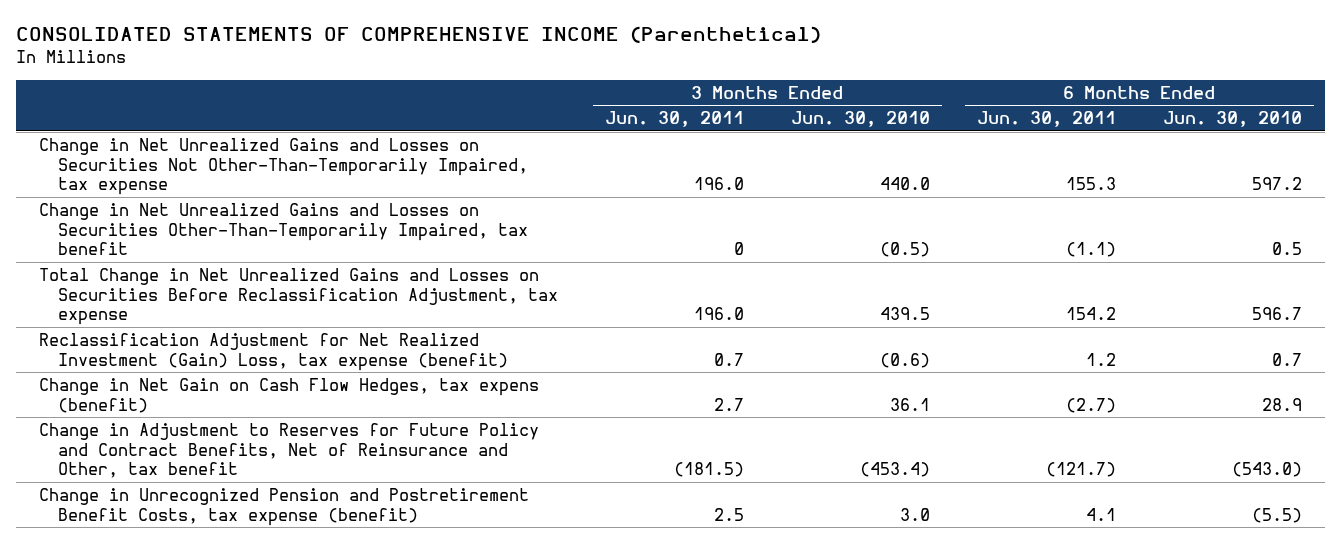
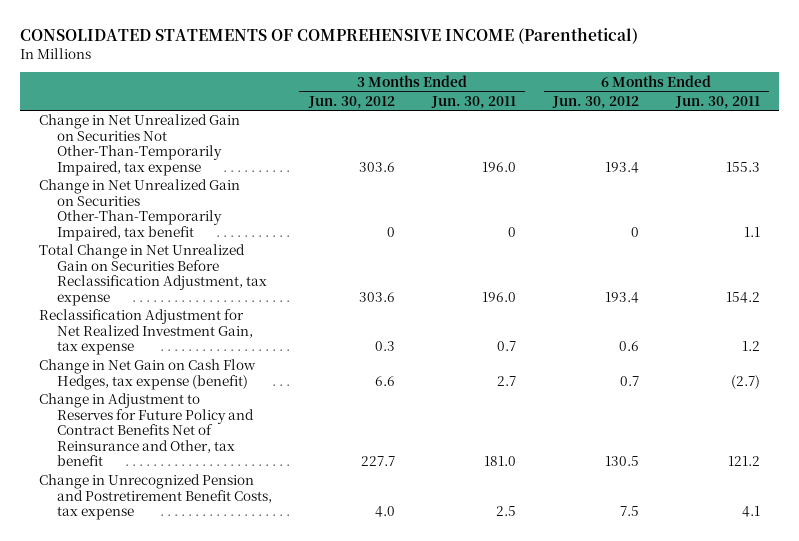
[790,111,930,128] Jun. 30, 2010 -> none
[1162,111,1302,128] Jun. 30, 2010 -> none
none -> [307,95,395,109] Jun. 30, 2012
none -> [551,95,639,109] Jun. 30, 2012
[39,138,528,196] Change in Net Unrealized Gains and Losses on Securities Not Other-Than-Temporarily Impaired, tax expense -> [39,114,241,176] Change in Net Unrealized Gain on Securities Not Other-Than-Temporarily Impaired, tax expense
[39,203,528,256] Change in Net Unrealized Gains and Losses on Securities Other-Than-Temporarily Impaired, tax benefit -> [39,179,241,241] Change in Net Unrealized Gain on Securities Other-Than-Temporarily Impaired, tax benefit
[1065,242,1116,258] (1.1) -> [744,226,761,237] 1.1
[39,268,558,326] Total Change in Net Unrealized Gains and Losses on Securities Before Reclassification Adjustment, tax expense -> [39,244,267,306] Total Change in Net Unrealized Gain on Securities Before Reclassification Adjustment, tax expense
[39,333,508,371] Reclassification Adjustment for Net Realized Investment (Gain) Loss, tax expense (benefit) -> [39,309,253,356] Reclassification Adjustment for Net Realized Investment Gain, tax expense
[39,378,540,413] Change in Net Gain on Cash Flow Hedges, tax expens (benefit) -> [39,359,257,390] Change in Net Gain on Cash Flow Hedges, tax expense (benefit)
[39,423,540,479] Change in Adjustment to Reserves for Future Policy and Contract Benefits, Net of Reinsurance and Other, tax benefit -> [39,393,254,467] Change in Adjustment to Reserves for Future Policy and Contract Benefits Net of Reinsurance and Other, tax benefit
[673,462,744,478] (181.5) -> [483,456,516,467] 181.0
[1045,462,1116,478] (121.7) -> [728,456,761,467] 121.2
[39,488,530,526] Change in Unrecognized Pension and Postretirement Benefit Costs, tax expense (benefit) -> [39,474,272,521] Change in Unrecognized Pension and Postretirement Benefit Costs, tax expense

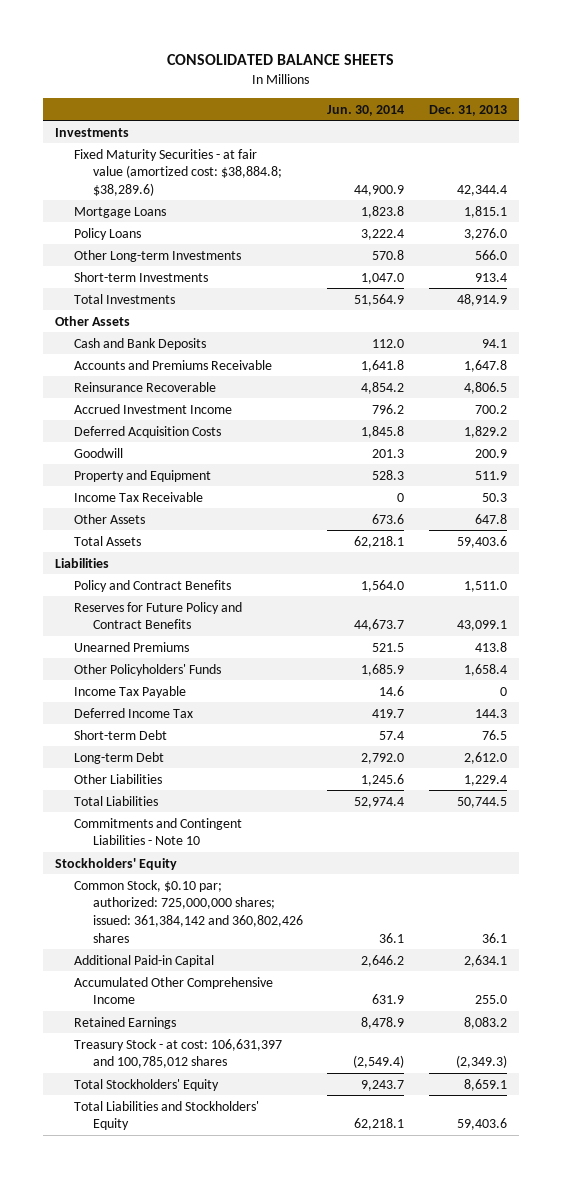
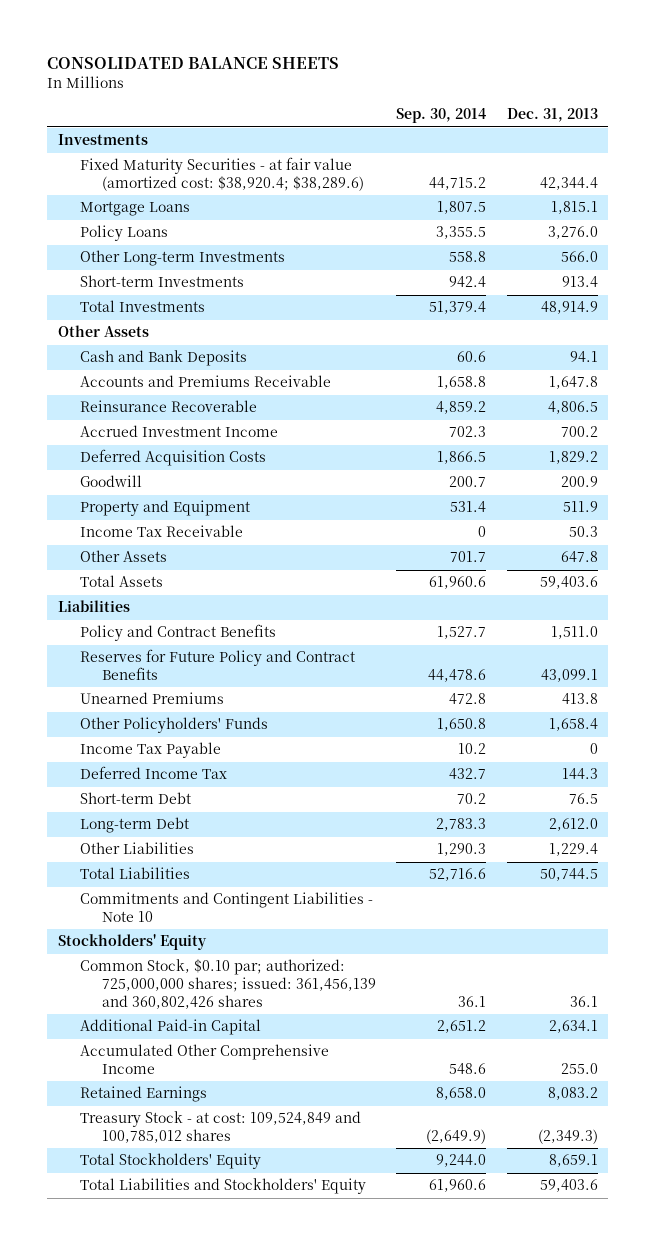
[327,104,405,116] Jun. 30, 2014 -> none
none -> [396,108,487,124] Sep. 30, 2014
[74,148,282,196] Fixed Maturity Securities - at fair value (amortized cost: $38,884.8; $38,289.6) -> [79,157,364,192] Fixed Maturity Securities - at fair value (amortized cost: $38,920.4; $38,289.6)
[74,879,303,943] Common Stock, $0.10 par; authorized: 725,000,000 shares; issued: 361,384,142 and 360,802,426 shares -> [79,959,376,1009] Common Stock, $0.10 par; authorized: 725,000,000 shares; issued: 361,456,139 and 360,802,426 shares
[74,1038,283,1069] Treasury Stock - at cost: 106,631,397 and 100,785,012 shares -> [79,1111,361,1144] Treasury Stock - at cost: 109,524,849 and 100,785,012 shares

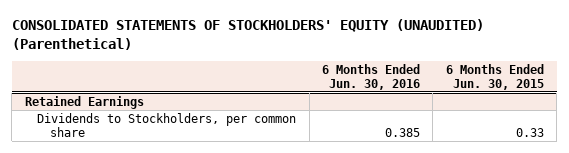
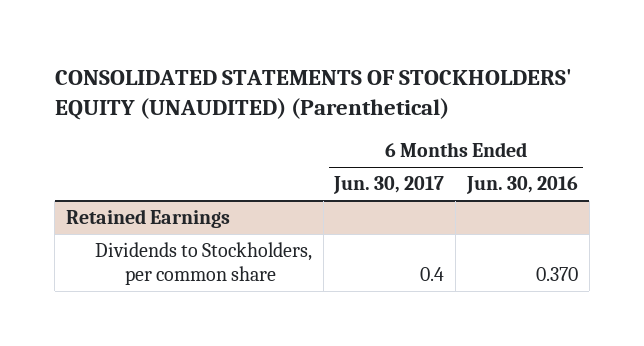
[445,63,544,90] 6 Months Ended Jun. 30, 2015 -> none
none -> [333,176,445,195] Jun. 30, 2017
[385,127,421,137] 0.385 -> [535,266,578,281] 0.370

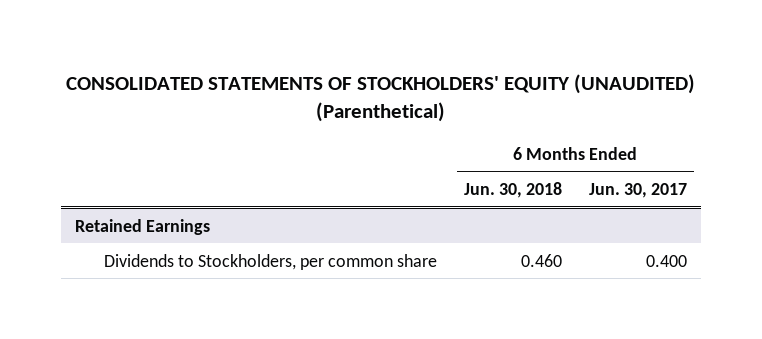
[465,176,578,195] Jun. 30, 2016 -> none
none -> [463,182,562,199] Jun. 30, 2018
[420,266,445,281] 0.4 -> [646,254,688,267] 0.400

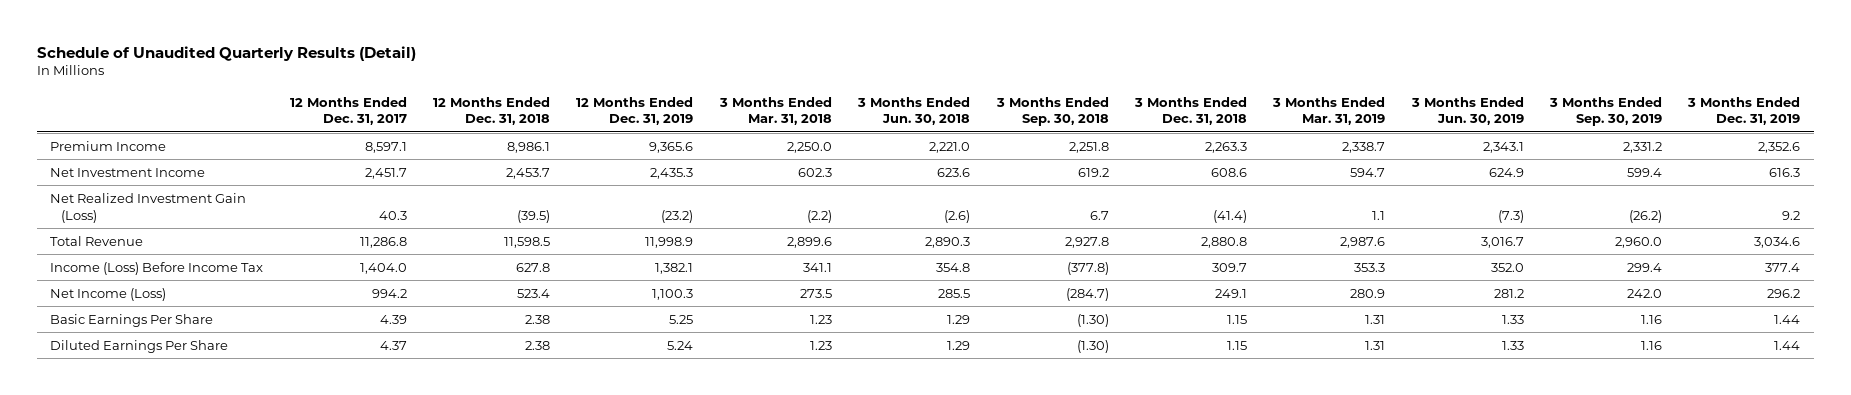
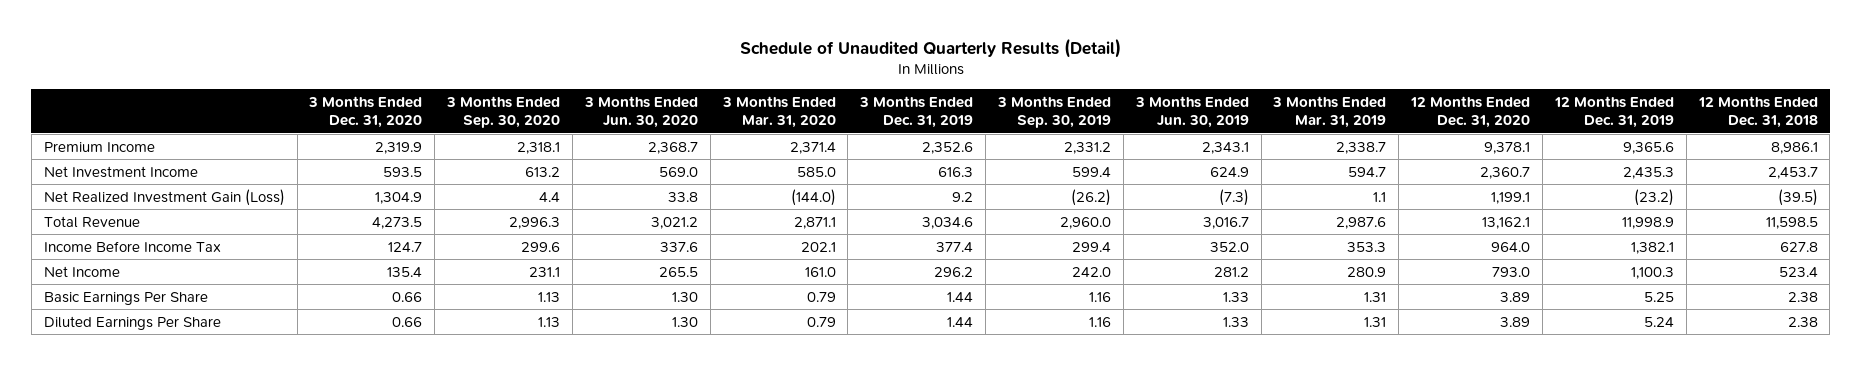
[289,96,407,126] 12 Months Ended Dec. 31, 2017 -> none
[718,96,832,126] 3 Months Ended Mar. 31, 2018 -> none
[857,96,971,126] 3 Months Ended Jun. 30, 2018 -> none
[995,96,1109,127] 3 Months Ended Sep. 30, 2018 -> none
[1133,96,1247,126] 3 Months Ended Dec. 31, 2018 -> none
none -> [308,95,423,129] 3 Months Ended Dec. 31, 2020
none -> [446,95,561,129] 3 Months Ended Sep. 30, 2020
none -> [583,95,698,129] 3 Months Ended Jun. 30, 2020
none -> [721,95,836,129] 3 Months Ended Mar. 31, 2020
none -> [1410,95,1531,129] 12 Months Ended Dec. 31, 2020
[50,261,264,275] Income (Loss) Before Income Tax -> [43,240,221,252] Income Before Income Tax
[50,287,167,301] Net Income (Loss) -> [43,265,120,277] Net Income

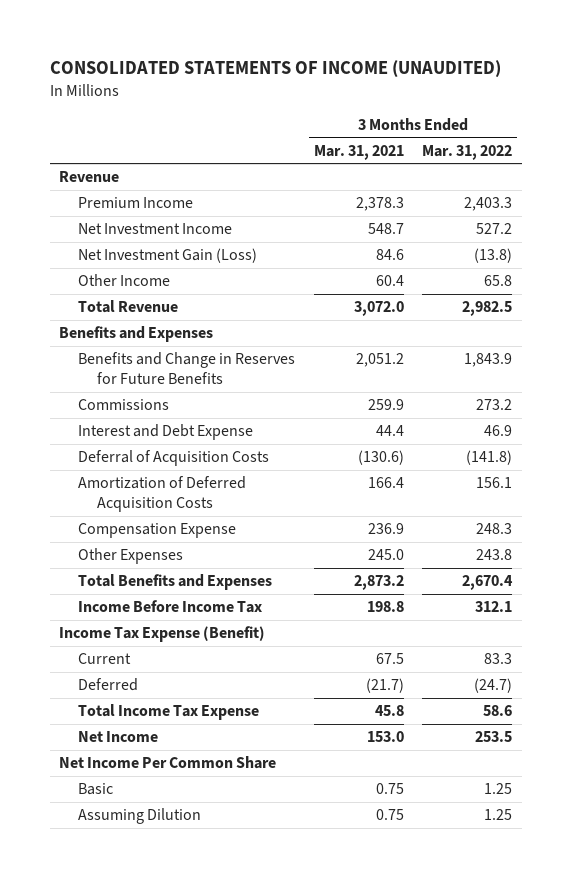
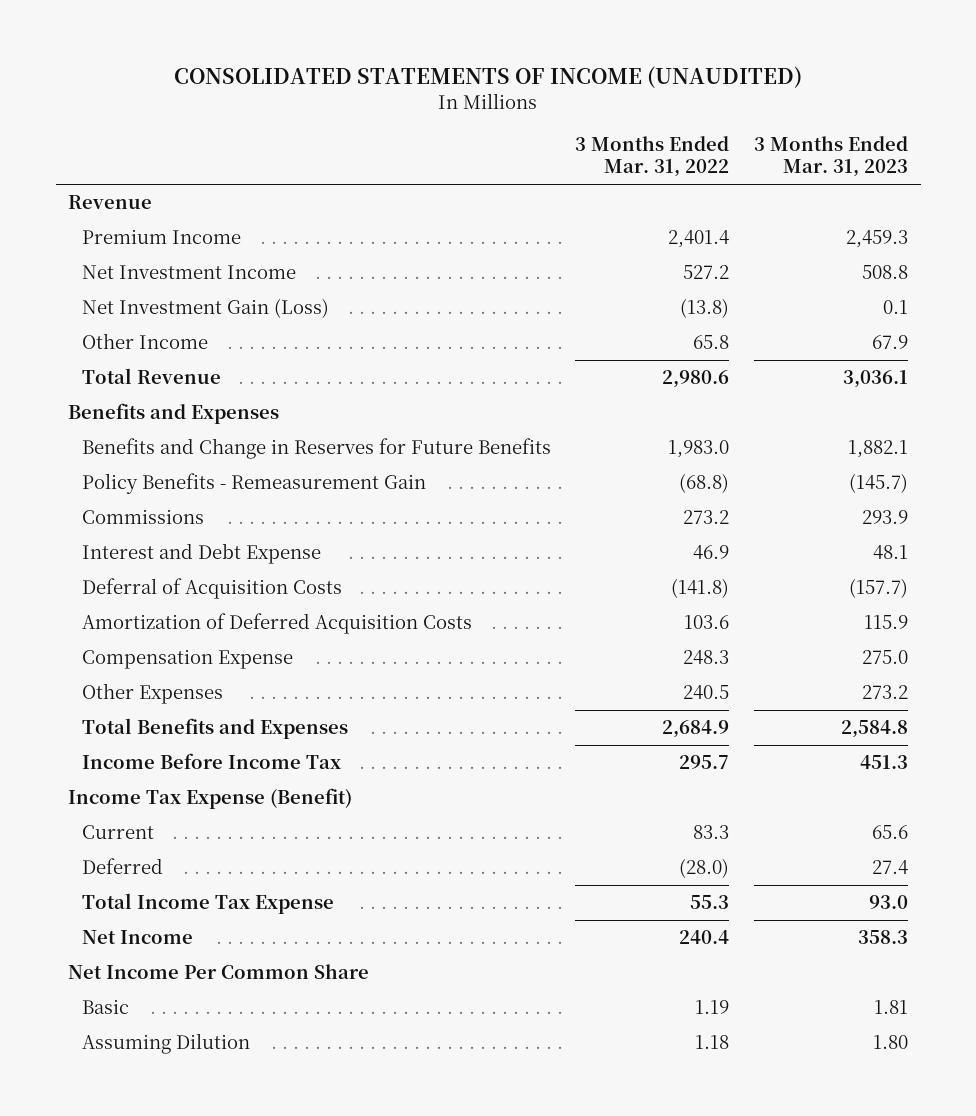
[313,144,404,160] Mar. 31, 2021 -> none
none -> [754,136,909,178] 3 Months Ended Mar. 31, 2023
[464,197,513,212] 2,403.3 -> [668,230,730,249] 2,401.4
[462,301,513,317] 2,982.5 -> [662,370,730,389] 2,980.6
[464,353,513,368] 1,843.9 -> [668,440,730,459] 1,983.0
none -> [81,473,426,495] Policy Benefits - Remeasurement Gain
[476,477,513,489] 156.1 -> [684,615,730,630] 103.6
[476,549,513,561] 243.8 -> [683,685,730,700] 240.5
[462,575,514,591] 2,670.4 -> [662,720,730,739] 2,684.9
[475,601,513,613] 312.1 -> [679,755,730,770] 295.7
[474,678,513,694] (24.7) -> [679,858,730,879] (28.0)
[483,705,513,717] 58.6 -> [690,895,730,910] 55.3
[475,731,513,743] 253.5 -> [679,930,730,945] 240.4
[484,783,513,795] 1.25 -> [695,1000,730,1015] 1.19
[484,809,513,821] 1.25 -> [695,1035,730,1050] 1.18

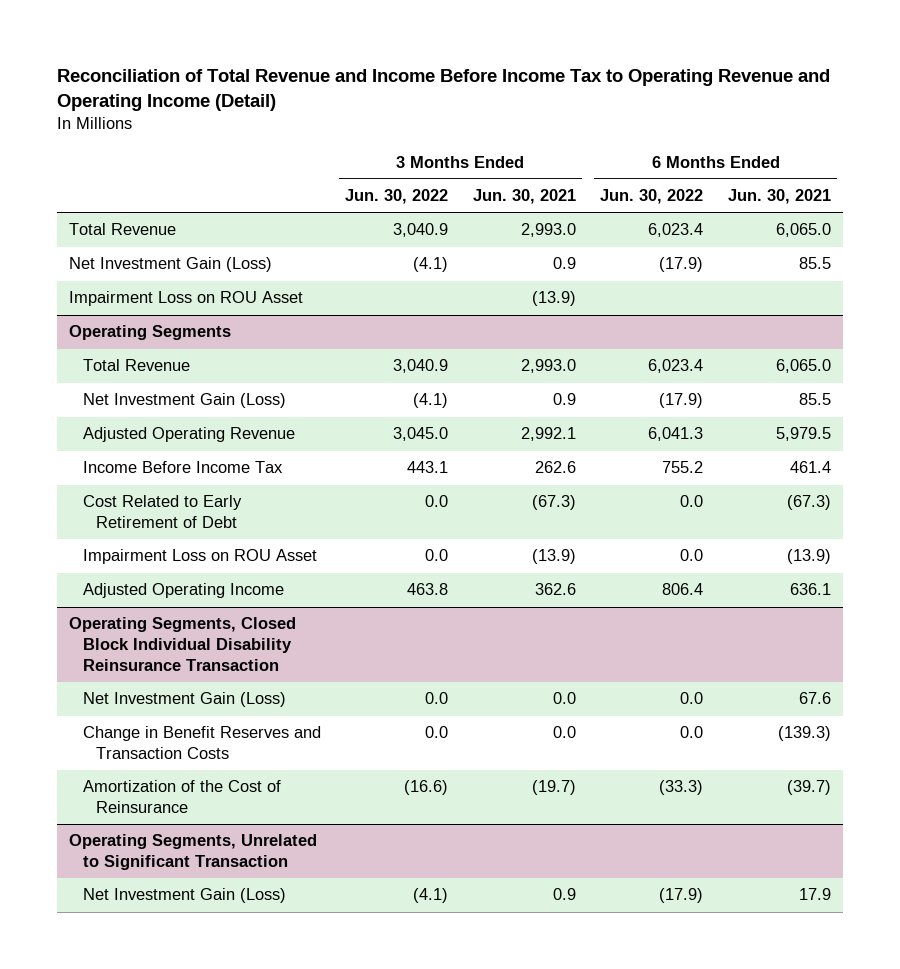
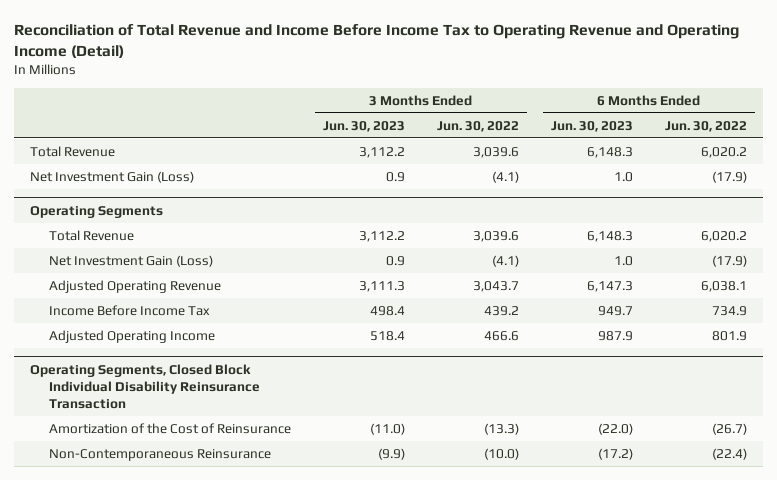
[472,189,576,205] Jun. 30, 2021 -> none
[728,189,832,205] Jun. 30, 2021 -> none
none -> [322,120,405,132] Jun. 30, 2023
none -> [551,120,634,132] Jun. 30, 2023
[393,223,449,238] 3,040.9 -> [472,146,519,158] 3,039.6
[648,223,704,238] 6,023.4 -> [701,146,748,158] 6,020.2
[68,291,303,307] Impairment Loss on ROU Asset -> none
[393,359,449,374] 3,040.9 -> [472,230,519,242] 3,039.6
[648,359,704,374] 6,023.4 -> [701,230,748,242] 6,020.2
[82,495,242,529] Cost Related to Early Retirement of Debt -> none
[82,549,317,565] Impairment Loss on ROU Asset -> none
[393,427,449,442] 3,045.0 -> [472,280,519,292] 3,043.7
[648,427,704,442] 6,041.3 -> [701,280,748,292] 6,038.1
[407,461,449,474] 443.1 -> [483,305,519,316] 439.2
[662,461,704,474] 755.2 -> [712,305,748,316] 734.9
[407,583,449,596] 463.8 -> [483,330,519,341] 466.6
[662,583,704,596] 806.4 -> [712,330,748,341] 801.9
[82,692,286,708] Net Investment Gain (Loss) -> none
[82,726,321,760] Change in Benefit Reserves and Transaction Costs -> none
[68,834,317,871] Operating Segments, Unrelated to Significant Transaction -> none
[82,888,286,904] Net Investment Gain (Loss) -> none
[404,780,449,796] (16.6) -> [483,422,519,435] (13.3)
[659,780,704,796] (33.3) -> [712,422,748,435] (26.7)
none -> [48,448,271,461] Non-Contemporaneous Reinsurance

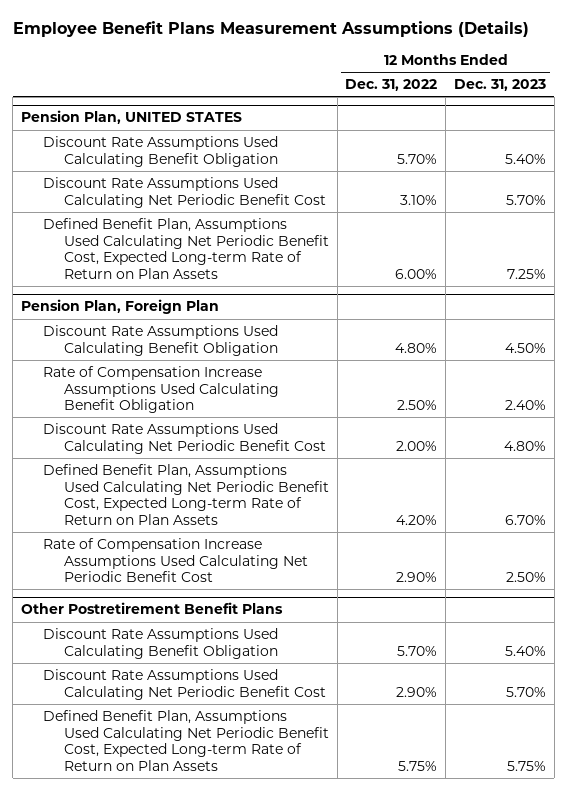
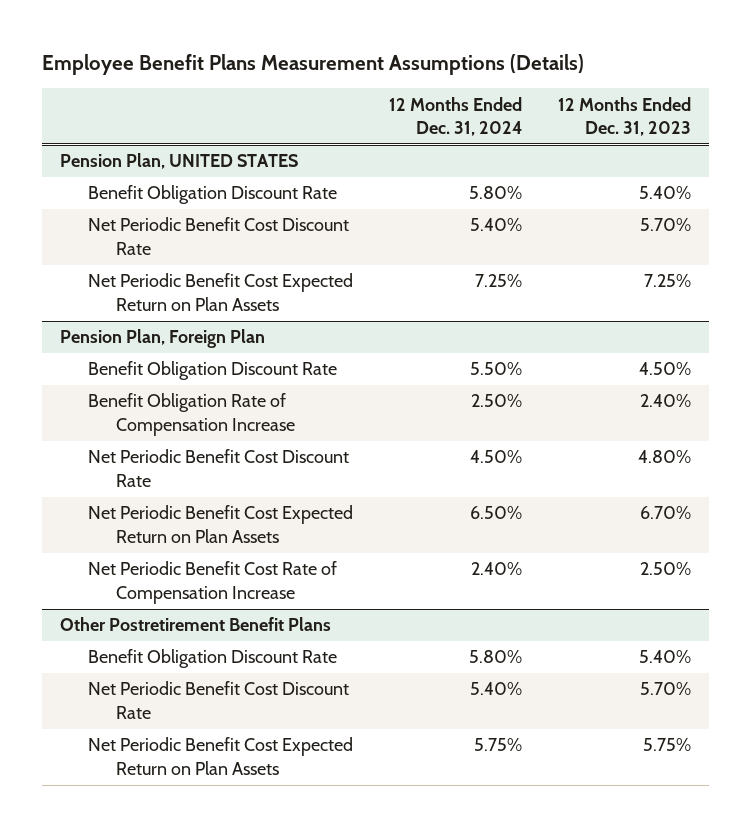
[345,79,438,92] Dec. 31, 2022 -> none
none -> [389,96,523,136] 12 Months Ended Dec. 31, 2024
[42,135,278,167] Discount Rate Assumptions Used Calculating Benefit Obligation -> [88,185,338,205] Benefit Obligation Discount Rate
[42,176,326,208] Discount Rate Assumptions Used Calculating Net Periodic Benefit Cost -> [88,217,350,255] Net Periodic Benefit Cost Discount Rate
[42,217,329,279] Defined Benefit Plan, Assumptions Used Calculating Net Periodic Benefit Cost, Expected Long-term Rate of Return on Plan Assets -> [88,273,354,311] Net Periodic Benefit Cost Expected Return on Plan Assets
[42,324,278,356] Discount Rate Assumptions Used Calculating Benefit Obligation -> [88,361,338,381] Benefit Obligation Discount Rate
[42,365,279,414] Rate of Compensation Increase Assumptions Used Calculating Benefit Obligation -> [88,393,296,436] Benefit Obligation Rate of Compensation Increase
[42,422,326,454] Discount Rate Assumptions Used Calculating Net Periodic Benefit Cost -> [88,449,350,487] Net Periodic Benefit Cost Discount Rate
[42,463,329,525] Defined Benefit Plan, Assumptions Used Calculating Net Periodic Benefit Cost, Expected Long-term Rate of Return on Plan Assets -> [88,505,354,543] Net Periodic Benefit Cost Expected Return on Plan Assets
[42,537,308,583] Rate of Compensation Increase Assumptions Used Calculating Net Periodic Benefit Cost -> [88,561,338,604] Net Periodic Benefit Cost Rate of Compensation Increase
[42,627,278,659] Discount Rate Assumptions Used Calculating Benefit Obligation -> [88,649,338,669] Benefit Obligation Discount Rate
[42,668,326,700] Discount Rate Assumptions Used Calculating Net Periodic Benefit Cost -> [88,681,350,719] Net Periodic Benefit Cost Discount Rate
[42,709,329,771] Defined Benefit Plan, Assumptions Used Calculating Net Periodic Benefit Cost, Expected Long-term Rate of Return on Plan Assets -> [88,737,354,775] Net Periodic Benefit Cost Expected Return on Plan Assets

